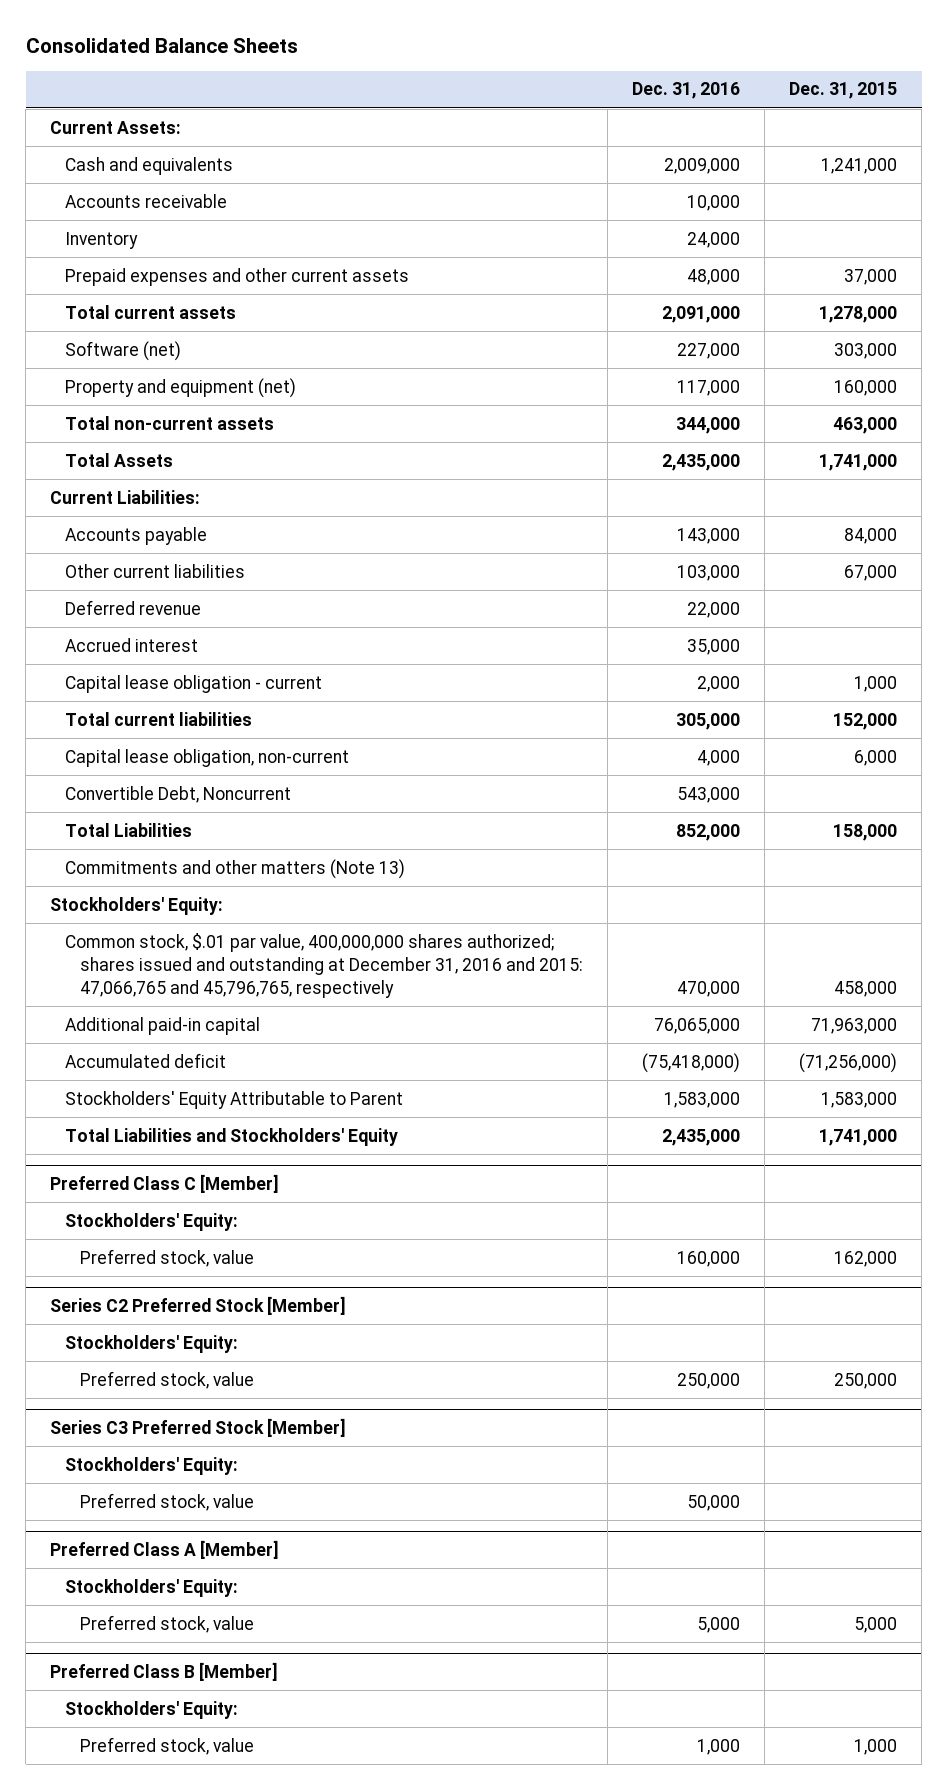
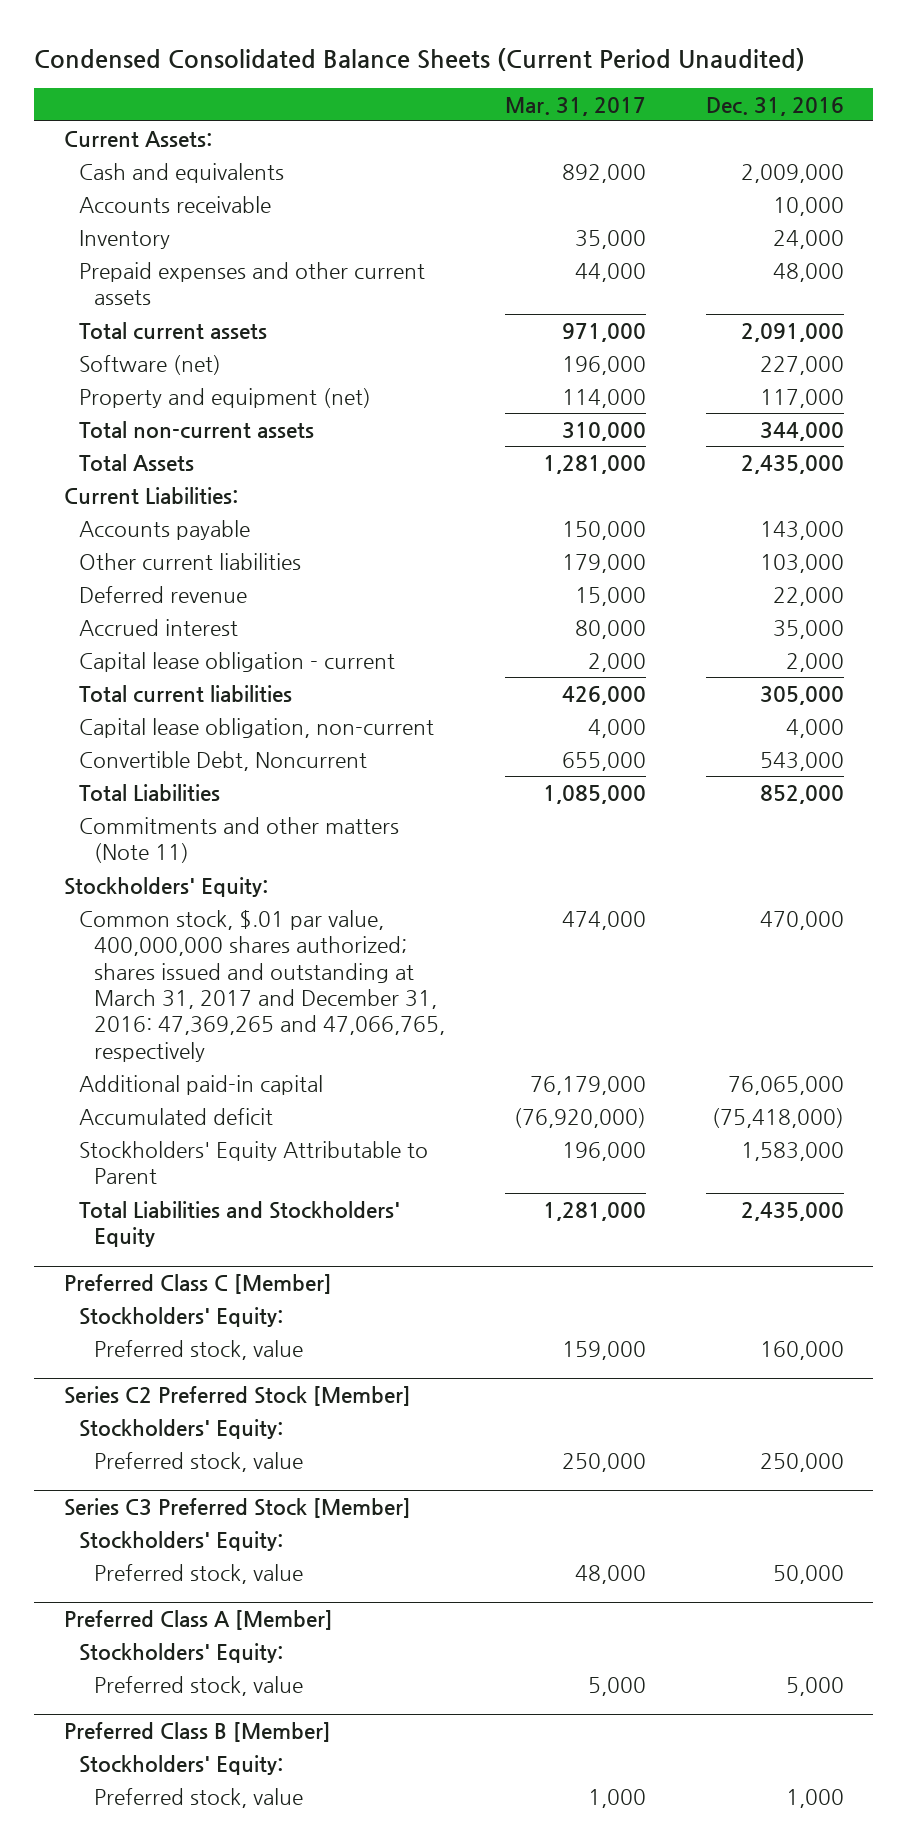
[25,38,298,54] Consolidated Balance Sheets -> [34,47,806,71] Condensed Consolidated Balance Sheets (Current Period Unaudited)
[789,82,898,100] Dec. 31, 2015 -> none
none -> [504,96,646,116] Mar. 31, 2017
[65,858,406,879] Commitments and other matters (Note 13) -> [78,816,399,864] Commitments and other matters (Note 11)
[65,932,584,998] Common stock, $.01 par value, 400,000,000 shares authorized; shares issued and outstanding at December 31, 2016 and 2015: 47,066,765 and 45,796,765, respectively -> [78,909,445,1062] Common stock, $.01 par value, 400,000,000 shares authorized; shares issued and outstanding at March 31, 2017 and December 31, 2016: 47,369,265 and 47,066,765, respectively

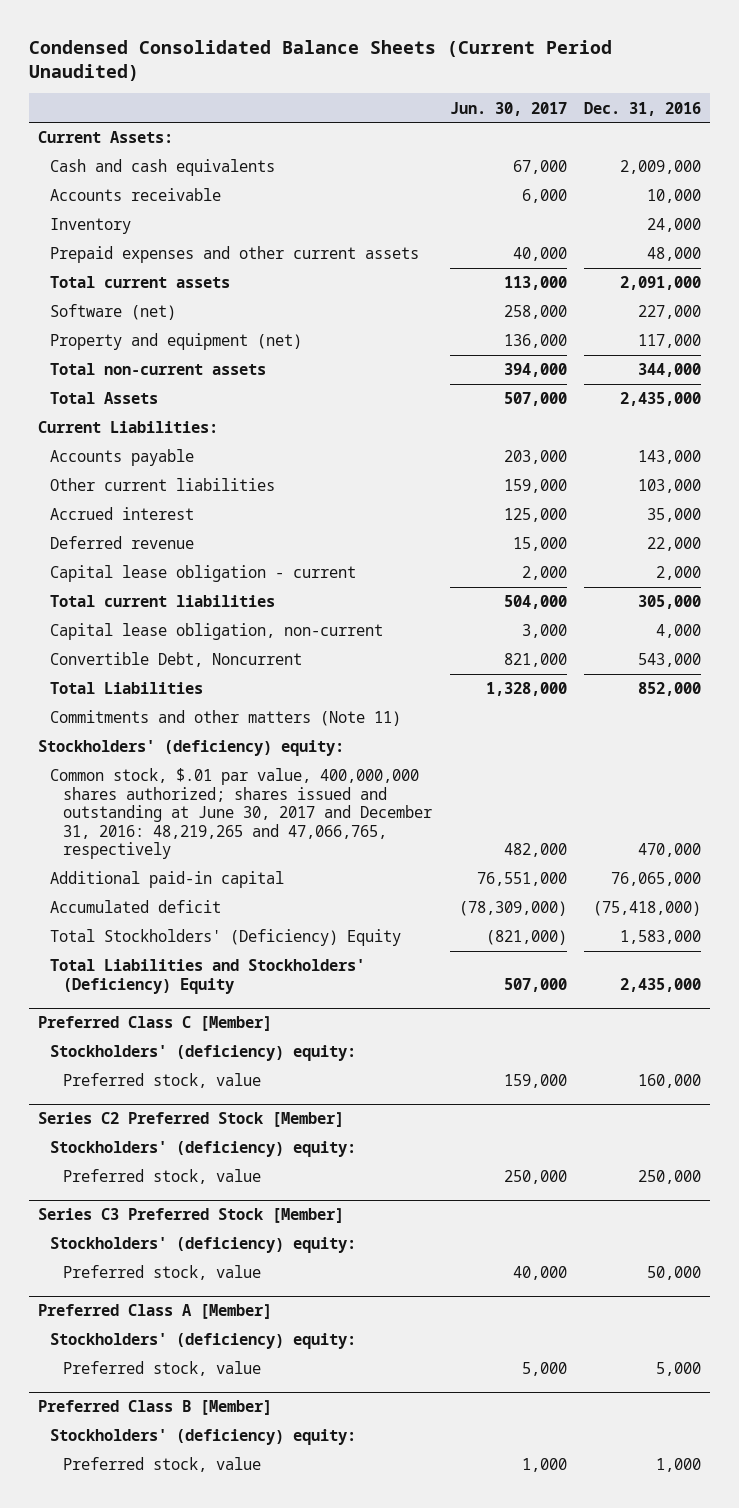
[504,96,646,116] Mar. 31, 2017 -> none
none -> [449,101,567,116] Jun. 30, 2017
[78,162,284,183] Cash and equivalents -> [50,159,276,177] Cash and cash equivalents
[78,585,247,603] Deferred revenue -> [50,536,195,550] Deferred revenue
[63,876,268,897] Stockholders' Equity: -> [38,740,345,757] Stockholders' (deficiency) equity:
[78,909,445,1062] Common stock, $.01 par value, 400,000,000 shares authorized; shares issued and outstanding at March 31, 2017 and December 31, 2016: 47,369,265 and 47,066,765, respectively -> [50,768,432,860] Common stock, $.01 par value, 400,000,000 shares authorized; shares issued and outstanding at June 30, 2017 and December 31, 2016: 48,219,265 and 47,066,765, respectively
[78,1140,428,1185] Stockholders' Equity Attributable to Parent -> [50,929,402,947] Total Stockholders' (Deficiency) Equity
[78,1200,400,1248] Total Liabilities and Stockholders' Equity -> [50,959,366,994] Total Liabilities and Stockholders' (Deficiency) Equity
[78,1306,283,1327] Stockholders' Equity: -> [50,1045,357,1062] Stockholders' (deficiency) equity:
[78,1418,283,1439] Stockholders' Equity: -> [50,1141,357,1158] Stockholders' (deficiency) equity:
[78,1530,283,1551] Stockholders' Equity: -> [50,1237,357,1254] Stockholders' (deficiency) equity:
[78,1642,283,1663] Stockholders' Equity: -> [50,1333,357,1350] Stockholders' (deficiency) equity:
[78,1754,283,1775] Stockholders' Equity: -> [50,1429,357,1446] Stockholders' (deficiency) equity:

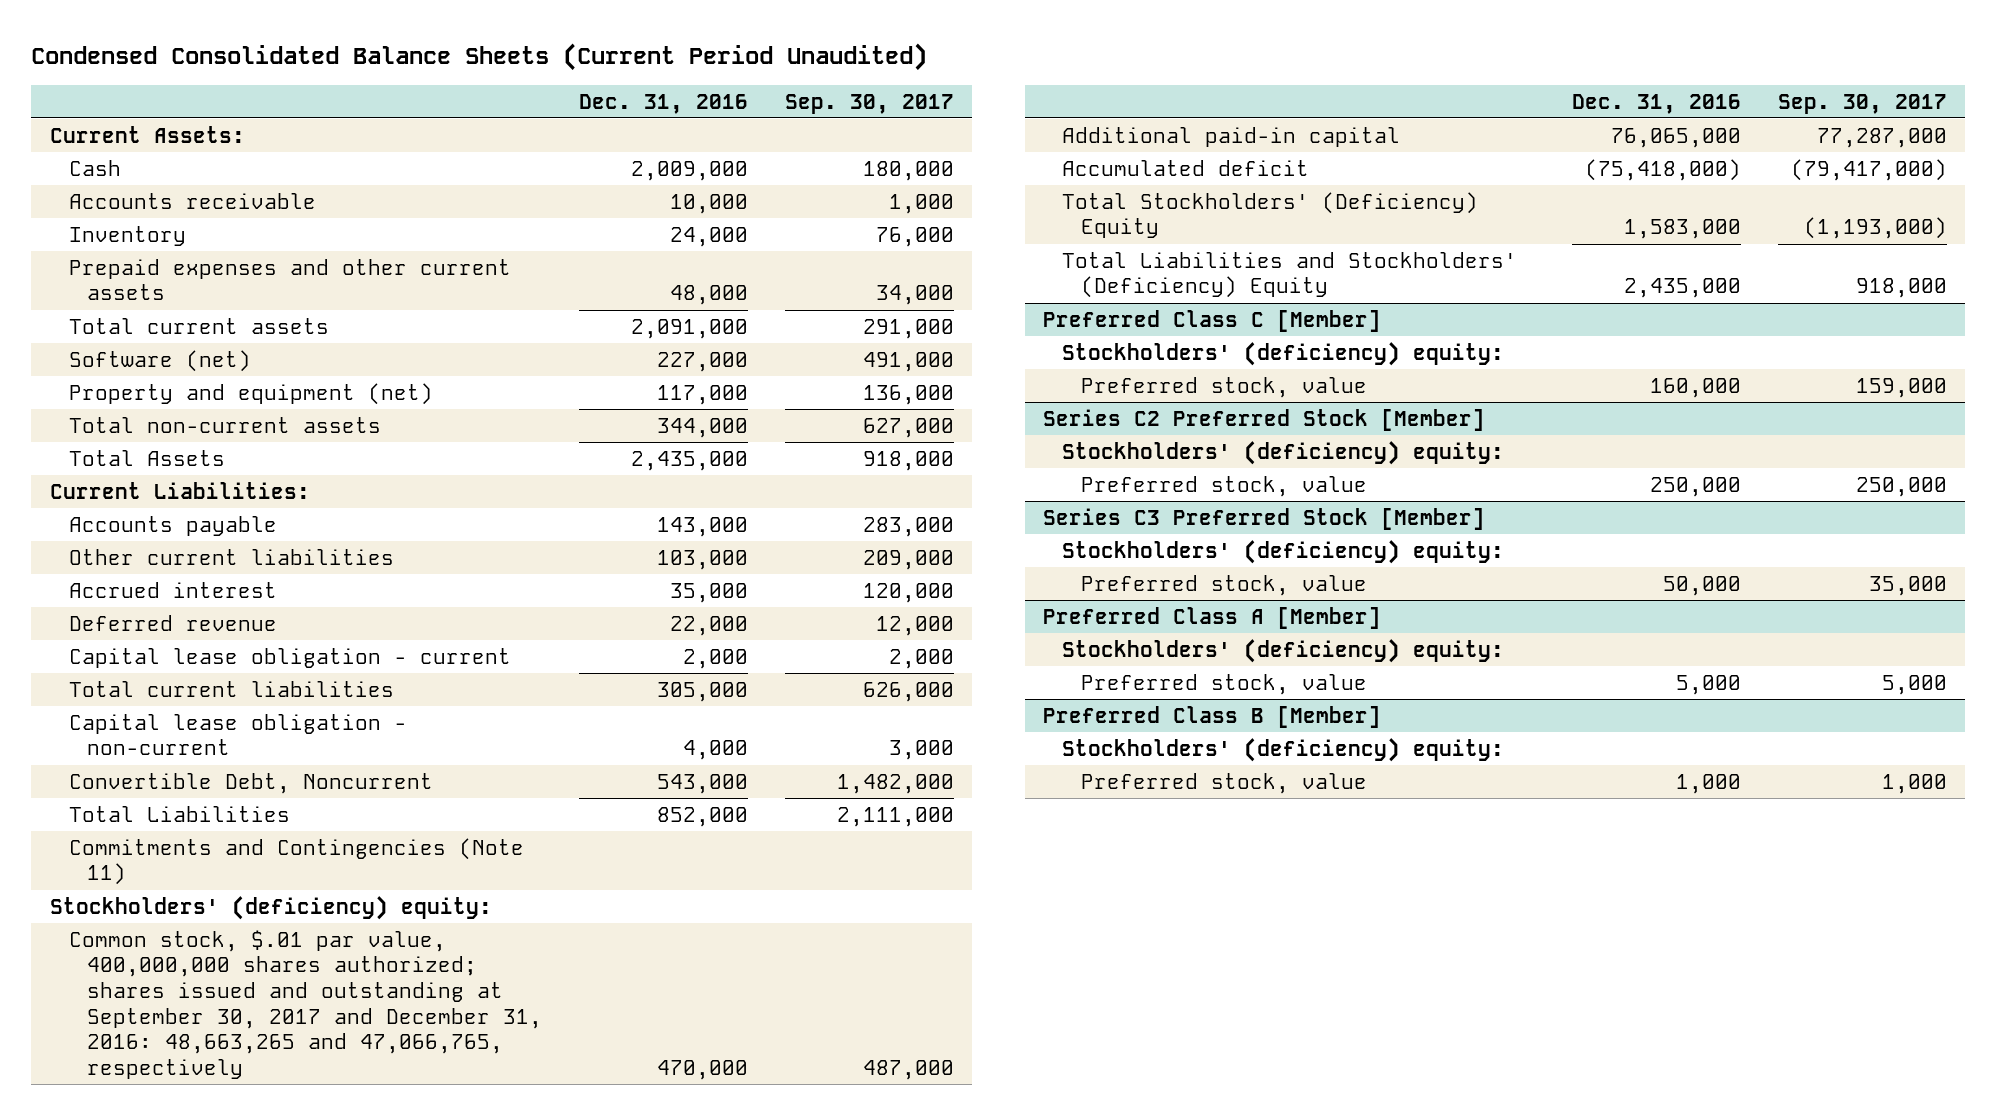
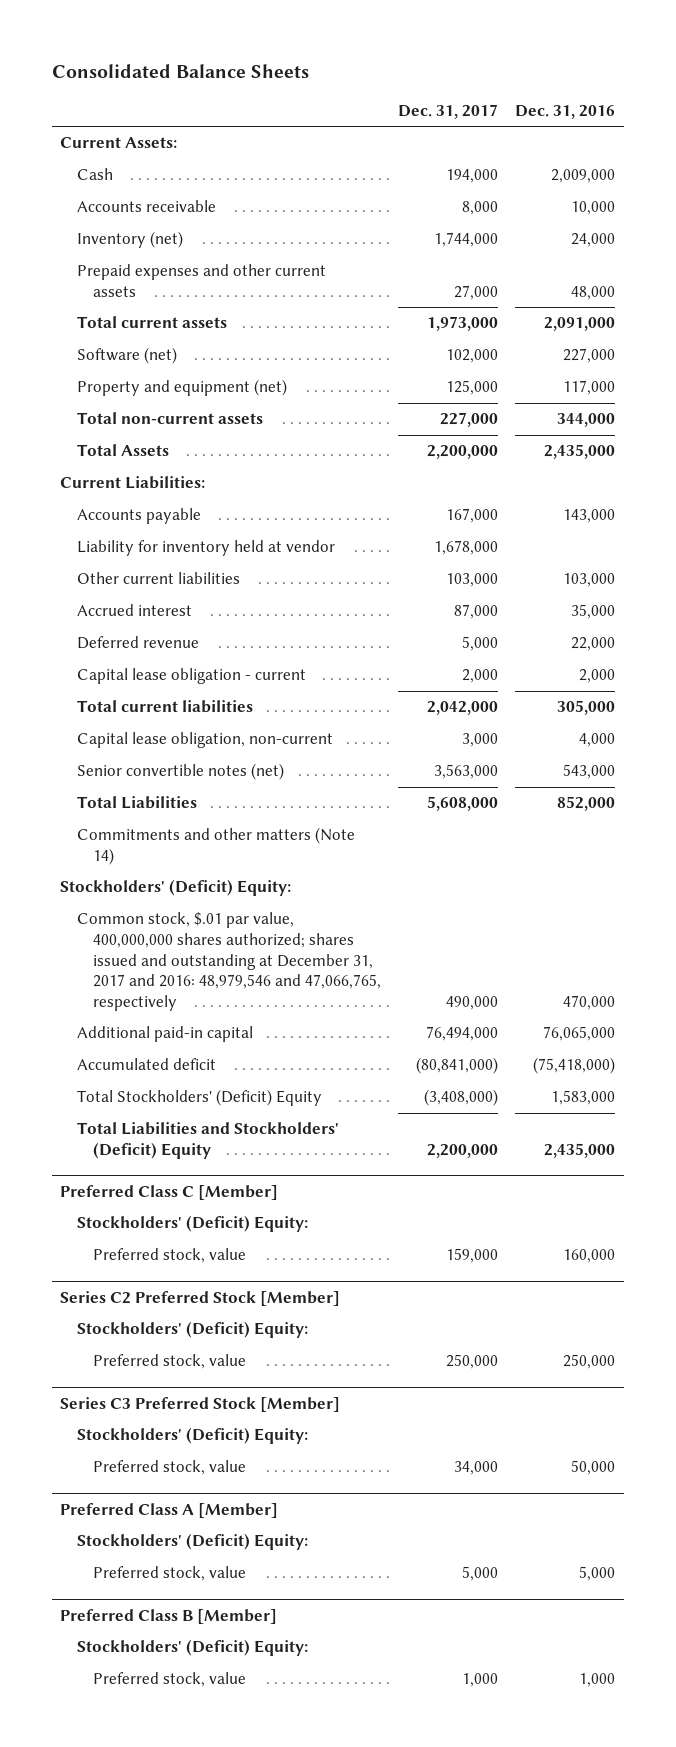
[31,42,928,71] Condensed Consolidated Balance Sheets (Current Period Unaudited) -> [51,63,309,78] Consolidated Balance Sheets
[784,93,954,114] Sep. 30, 2017 -> none
none -> [398,104,499,120] Dec. 31, 2017
[68,225,186,246] Inventory -> [76,231,183,249] Inventory (net)
none -> [76,540,335,557] Liability for inventory held at vendor
[68,713,407,756] Capital lease obligation - non-current -> [76,732,333,749] Capital lease obligation, non-current
[68,772,433,794] Convertible Debt, Noncurrent -> [76,763,284,781] Senior convertible notes (net)
[68,837,524,886] Commitments and Contingencies (Note 11) -> [76,827,355,865] Commitments and other matters (Note 14)
[49,895,492,920] Stockholders' (deficiency) equity: -> [60,879,292,897] Stockholders' (Deficit) Equity:
[68,929,543,1079] Common stock, $.01 par value, 400,000,000 shares authorized; shares issued and outstanding at September 30, 2017 and December 31, 2016: 48,663,265 and 47,066,765, respectively -> [76,912,382,1011] Common stock, $.01 par value, 400,000,000 shares authorized; shares issued and outstanding at December 31, 2017 and 2016: 48,979,546 and 47,066,765, respectively
[1061,191,1478,239] Total Stockholders' (Deficiency) Equity -> [76,1089,322,1107] Total Stockholders' (Deficit) Equity
[1061,251,1517,299] Total Liabilities and Stockholders' (Deficiency) Equity -> [76,1122,339,1159] Total Liabilities and Stockholders' (Deficit) Equity
[1061,341,1504,366] Stockholders' (deficiency) equity: -> [76,1215,308,1233] Stockholders' (Deficit) Equity:
[1061,440,1504,465] Stockholders' (deficiency) equity: -> [76,1321,308,1339] Stockholders' (Deficit) Equity:
[1061,539,1504,564] Stockholders' (deficiency) equity: -> [76,1427,308,1445] Stockholders' (Deficit) Equity:
[1061,638,1504,663] Stockholders' (deficiency) equity: -> [76,1533,308,1551] Stockholders' (Deficit) Equity:
[1061,737,1504,762] Stockholders' (deficiency) equity: -> [76,1639,308,1657] Stockholders' (Deficit) Equity:

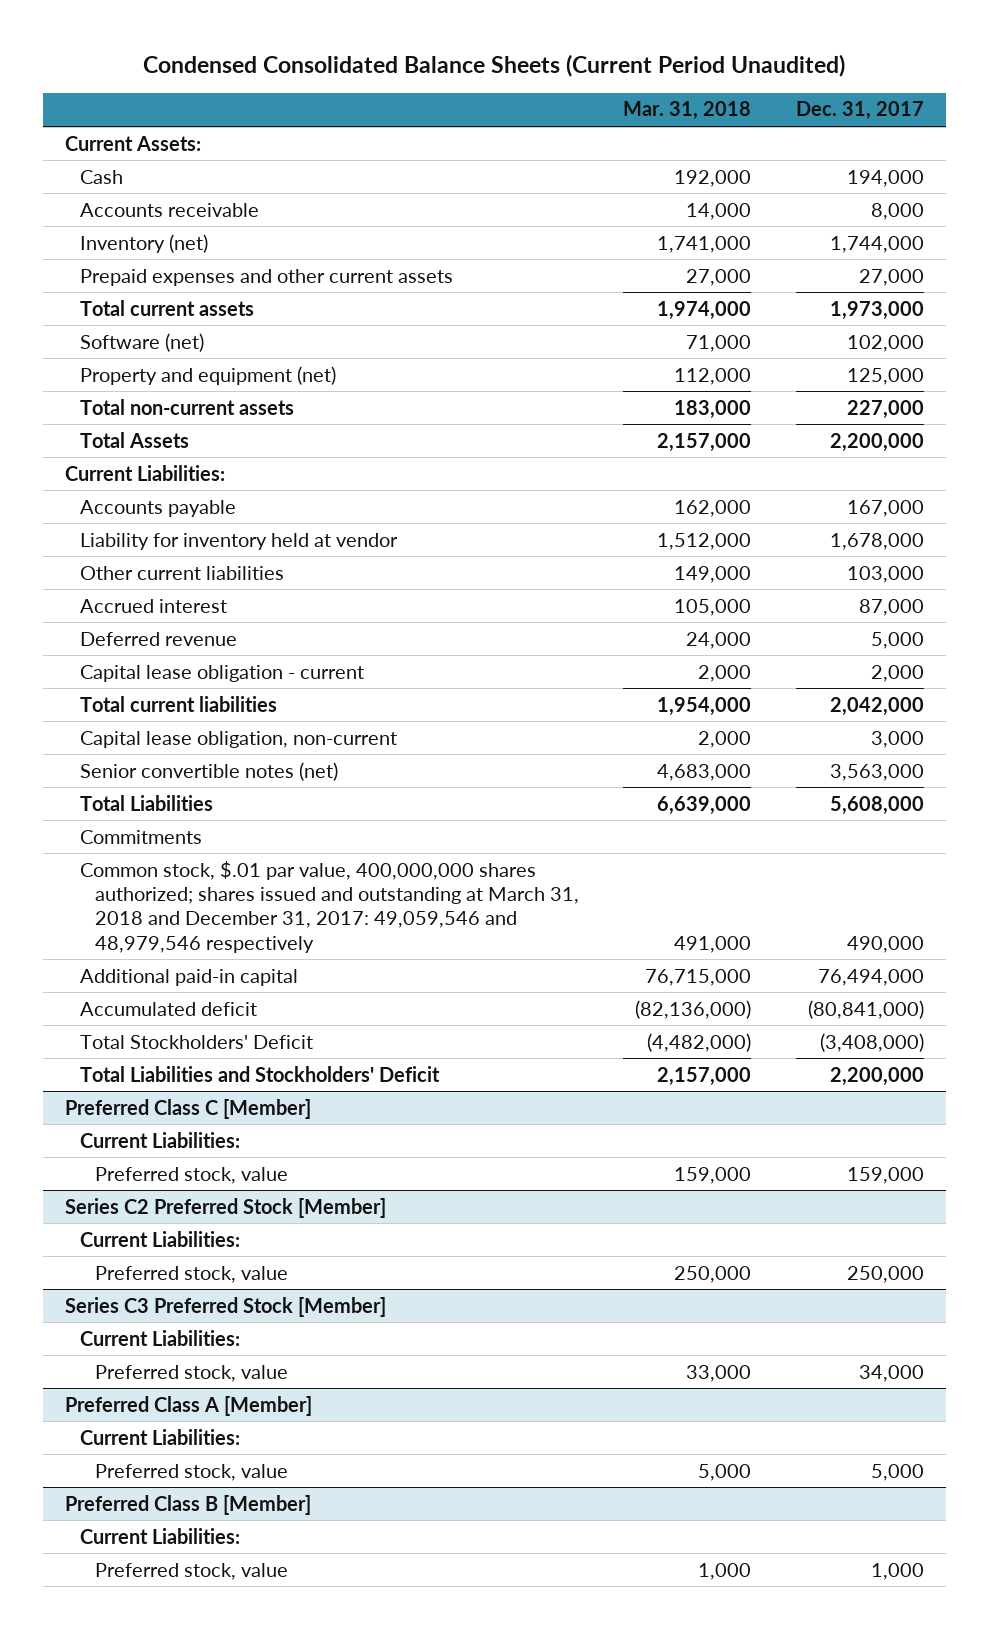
[51,63,309,78] Consolidated Balance Sheets -> [143,54,846,78] Condensed Consolidated Balance Sheets (Current Period Unaudited)
[515,105,616,120] Dec. 31, 2016 -> none
none -> [623,101,752,121] Mar. 31, 2018
[60,879,292,897] Stockholders' (Deficit) Equity: -> none
[76,827,355,865] Commitments and other matters (Note 14) -> [79,829,202,844] Commitments
[76,912,382,1011] Common stock, $.01 par value, 400,000,000 shares authorized; shares issued and outstanding at December 31, 2017 and 2016: 48,979,546 and 47,066,765, respectively -> [79,860,579,953] Common stock, $.01 par value, 400,000,000 shares authorized; shares issued and outstanding at March 31, 2018 and December 31, 2017: 49,059,546 and 48,979,546 respectively
[76,1089,322,1107] Total Stockholders' (Deficit) Equity -> [79,1034,313,1049] Total Stockholders' Deficit
[76,1122,339,1159] Total Liabilities and Stockholders' (Deficit) Equity -> [79,1065,440,1082] Total Liabilities and Stockholders' Deficit
[76,1215,308,1233] Stockholders' (Deficit) Equity: -> none
none -> [79,1131,240,1148] Current Liabilities:
[76,1321,308,1339] Stockholders' (Deficit) Equity: -> none
none -> [79,1230,240,1247] Current Liabilities:
[76,1427,308,1445] Stockholders' (Deficit) Equity: -> none
none -> [79,1329,240,1346] Current Liabilities:
[76,1533,308,1551] Stockholders' (Deficit) Equity: -> none
none -> [79,1428,240,1445] Current Liabilities:
[76,1639,308,1657] Stockholders' (Deficit) Equity: -> none
none -> [79,1527,240,1544] Current Liabilities:

